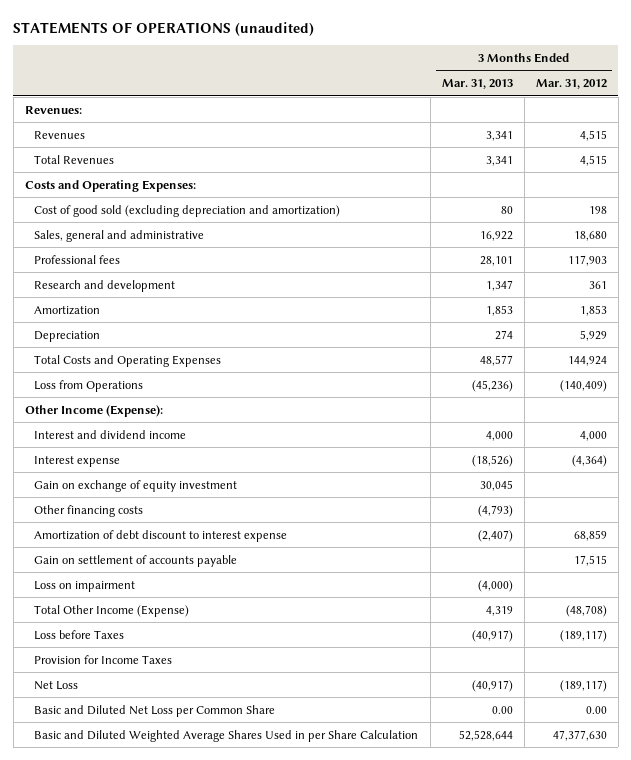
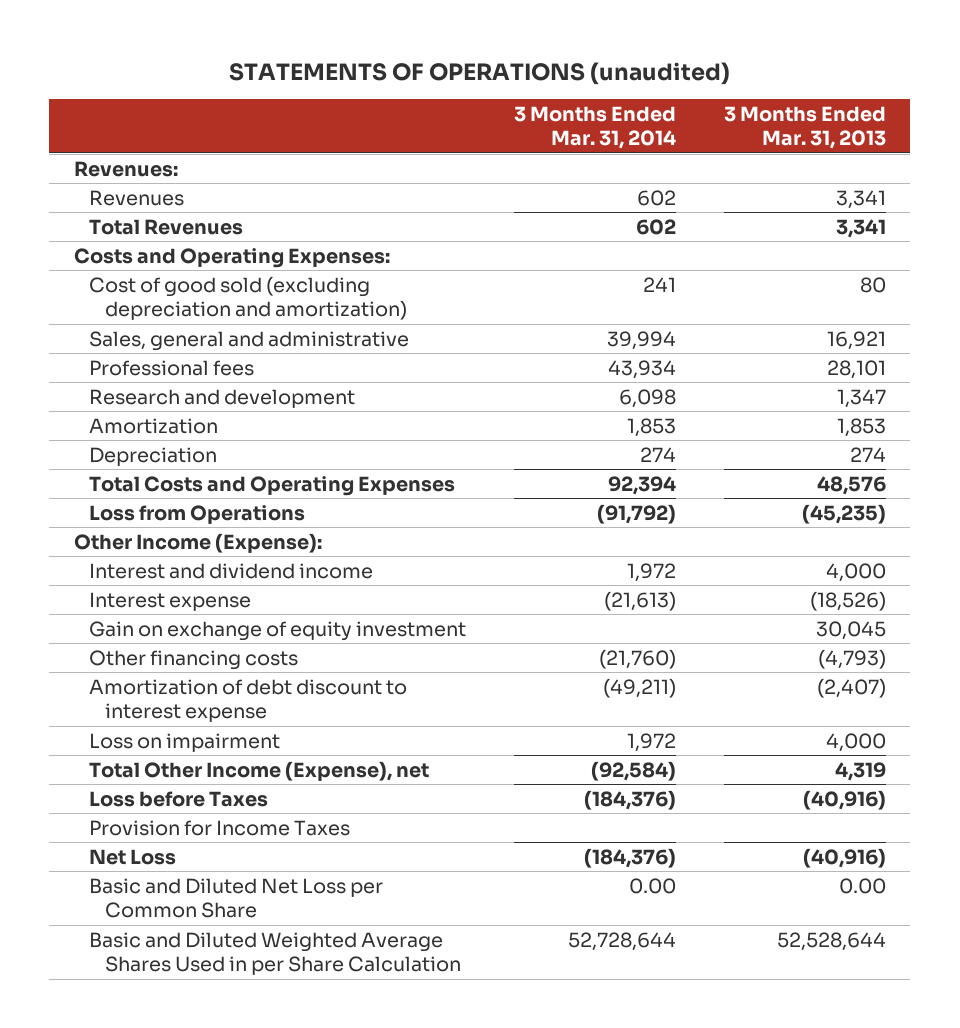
[535,79,607,90] Mar. 31, 2012 -> none
none -> [514,106,677,150] 3 Months Ended Mar. 31, 2014
[479,230,513,241] 16,922 -> [827,330,887,350] 16,921
[479,354,513,366] 48,577 -> [817,475,887,495] 48,576
[471,379,513,392] (45,236) -> [802,503,887,524] (45,235)
[34,554,238,567] Gain on settlement of accounts payable -> none
[477,579,513,592] (4,000) -> [826,732,887,752] 4,000
[34,604,190,617] Total Other Income (Expense) -> [89,760,430,781] Total Other Income (Expense), net
[471,629,513,642] (40,917) -> [803,789,887,810] (40,916)
[471,679,513,692] (40,917) -> [803,847,887,868] (40,916)

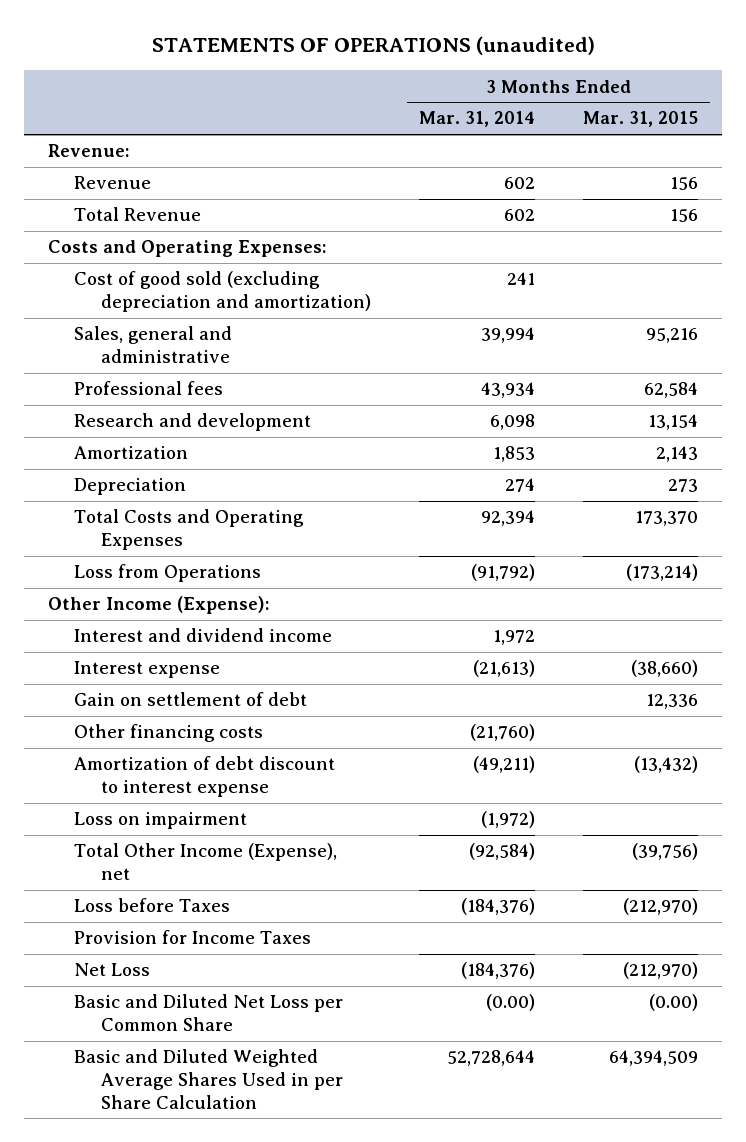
[724,106,887,150] 3 Months Ended Mar. 31, 2013 -> none
none -> [583,111,699,128] Mar. 31, 2015
[73,160,178,177] Revenues: -> [47,144,130,158] Revenue:
[89,189,185,206] Revenues -> [74,176,152,190] Revenue
[89,218,244,235] Total Revenues -> [74,207,202,222] Total Revenue
[89,620,467,641] Gain on exchange of equity investment -> none
none -> [74,692,308,707] Gain on settlement of debt
[627,732,677,752] 1,972 -> [481,811,536,829] (1,972)
[629,877,677,894] 0.00 -> [486,994,536,1012] (0.00)

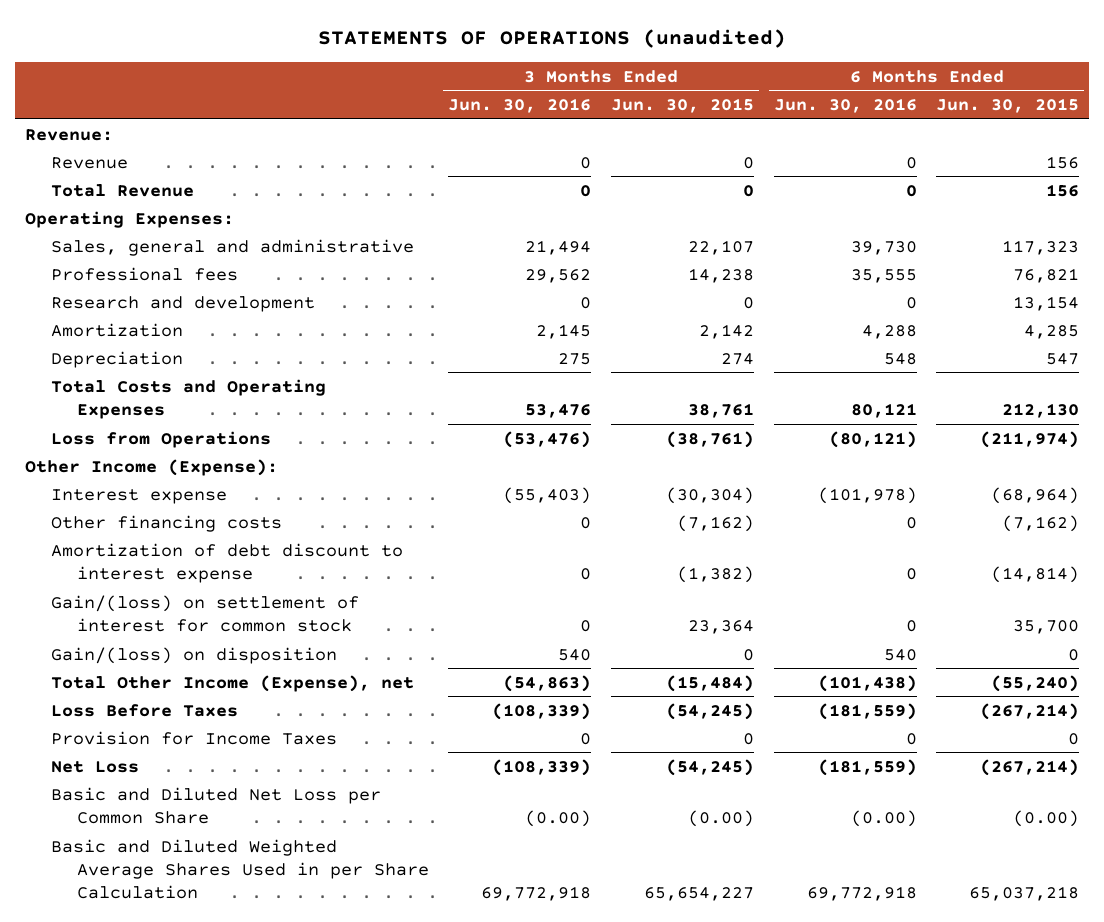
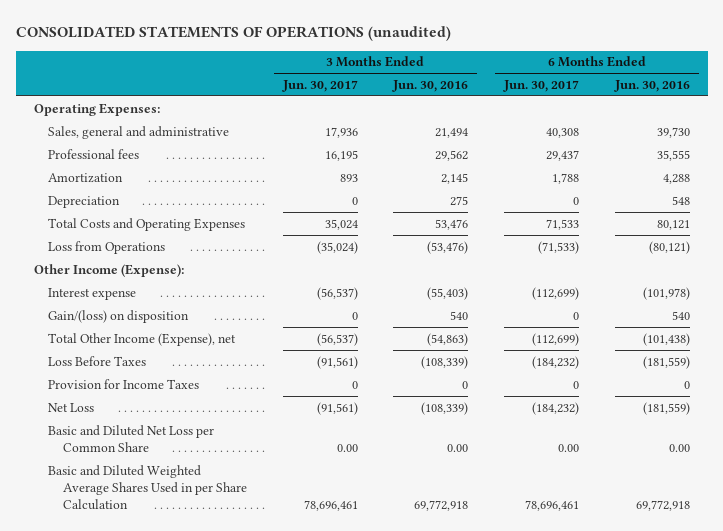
[318,28,787,48] STATEMENTS OF OPERATIONS (unaudited) -> [15,26,451,42] CONSOLIDATED STATEMENTS OF OPERATIONS (unaudited)
[611,98,755,114] Jun. 30, 2015 -> none
[936,98,1080,114] Jun. 30, 2015 -> none
none -> [281,80,358,93] Jun. 30, 2017
none -> [502,80,579,93] Jun. 30, 2017
[24,128,113,141] Revenue: -> none
[50,156,128,169] Revenue -> none
[50,183,194,197] Total Revenue -> none
[50,295,315,312] Research and development -> none
[50,514,282,532] Other financing costs -> none
[50,542,403,583] Amortization of debt discount to interest expense -> none
[50,594,359,632] Gain/(loss) on settlement of interest for common stock -> none
[525,809,592,827] (0.00) -> [447,443,469,452] 0.00
[850,809,917,827] (0.00) -> [668,443,690,452] 0.00

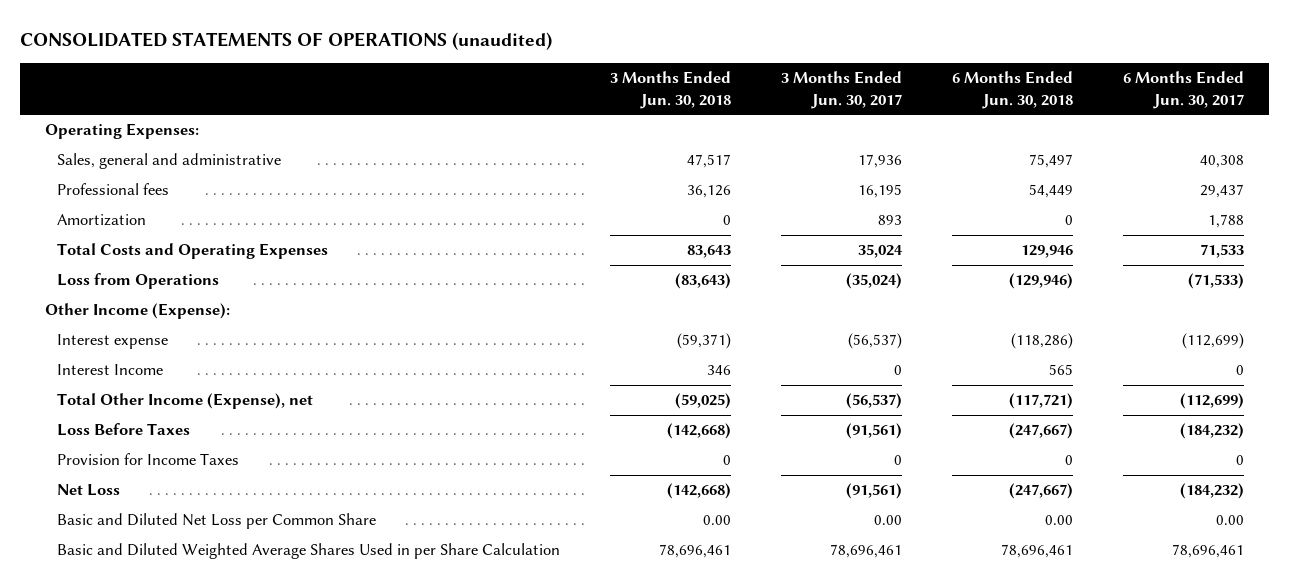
[392,80,469,93] Jun. 30, 2016 -> none
[613,80,690,93] Jun. 30, 2016 -> none
none -> [610,71,732,109] 3 Months Ended Jun. 30, 2018
none -> [951,71,1073,109] 6 Months Ended Jun. 30, 2018
[48,195,121,208] Depreciation -> none
[48,309,190,323] Gain/(loss) on disposition -> none
none -> [57,364,164,376] Interest Income

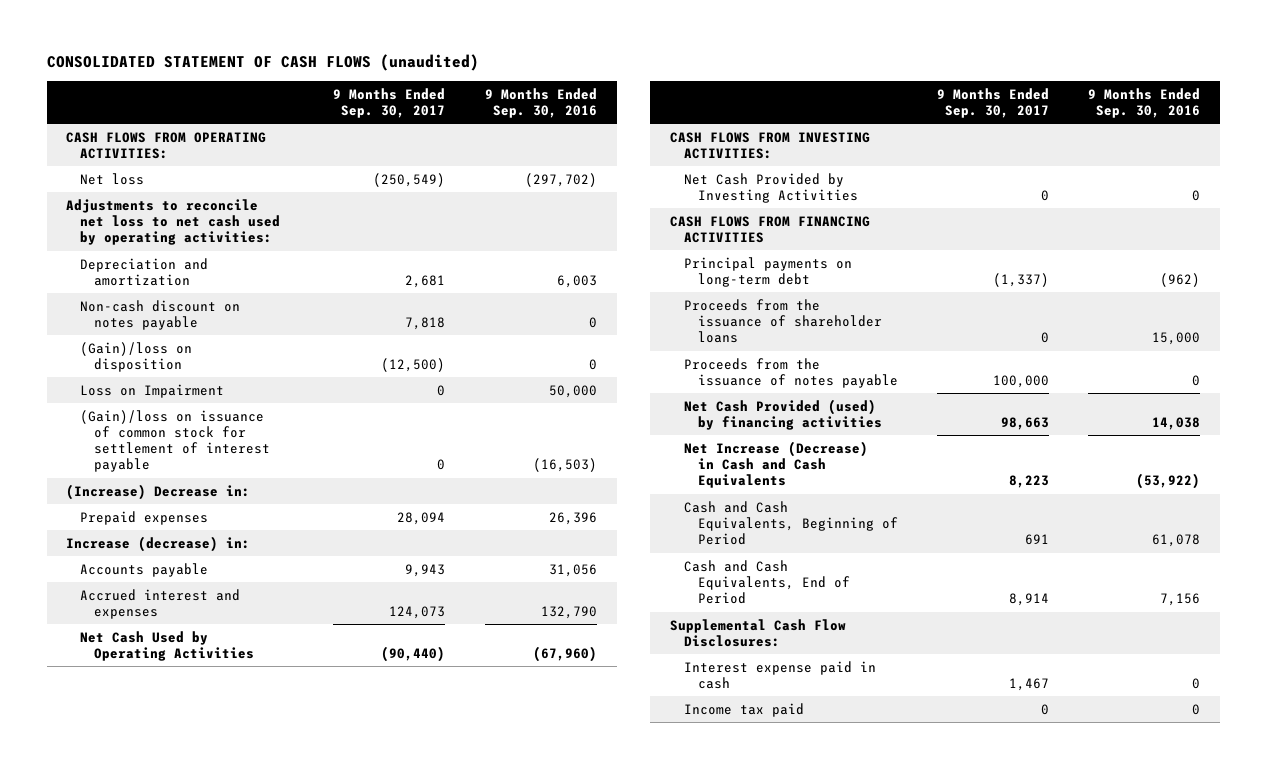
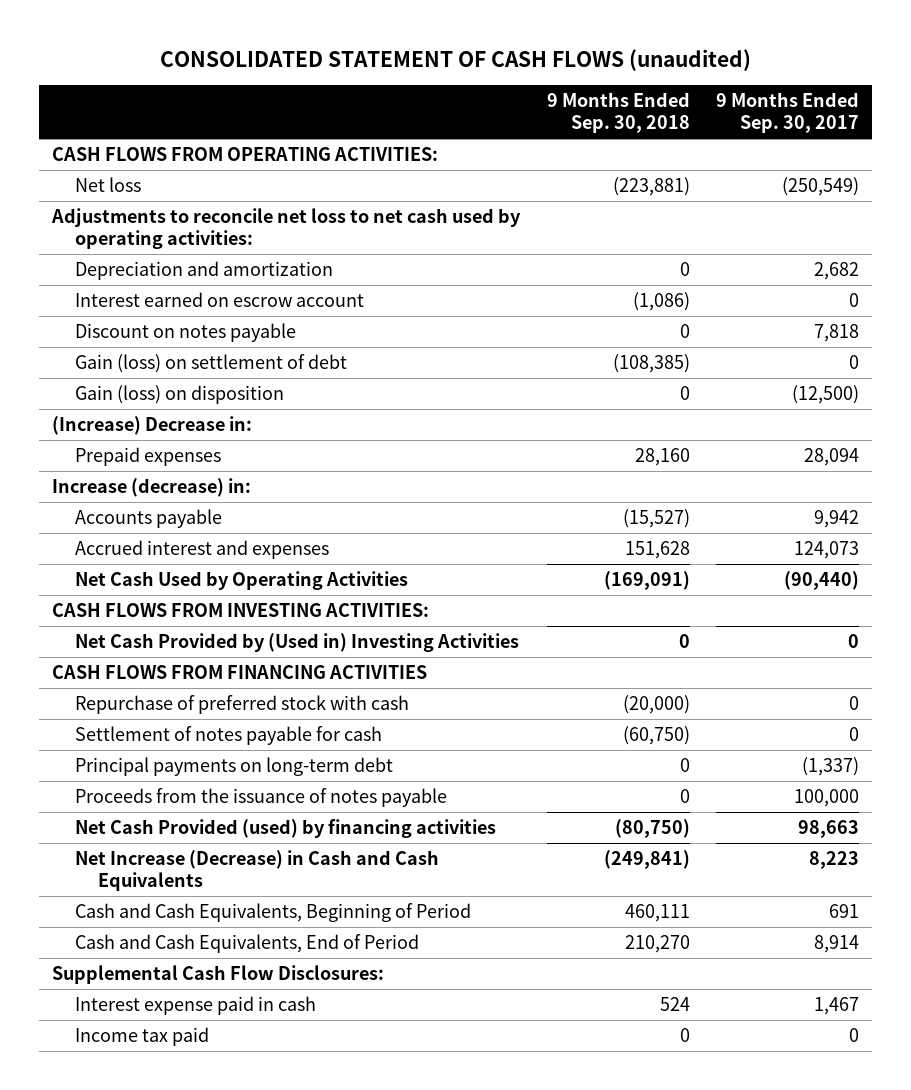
[484,87,597,118] 9 Months Ended Sep. 30, 2016 -> none
none -> [546,92,690,134] 9 Months Ended Sep. 30, 2018
[80,383,225,398] Loss on Impairment -> none
[80,409,271,473] (Gain)/loss on issuance of common stock for settlement of interest payable -> none
[405,274,446,288] 2,681 -> [814,262,860,281] 2,682
none -> [74,292,364,308] Interest earned on escrow account
[80,299,241,330] Non-cash discount on notes payable -> [74,323,296,343] Discount on notes payable
none -> [74,354,347,374] Gain (loss) on settlement of debt
[80,341,193,372] (Gain)/loss on disposition -> [74,385,284,405] Gain (loss) on disposition
[405,563,446,577] 9,943 -> [814,510,860,529] 9,942
[683,172,858,203] Net Cash Provided by Investing Activities -> [74,633,519,653] Net Cash Provided by (Used in) Investing Activities
none -> [74,695,409,715] Repurchase of preferred stock with cash
none -> [74,726,382,746] Settlement of notes payable for cash
[683,298,882,344] Proceeds from the issuance of shareholder loans -> none

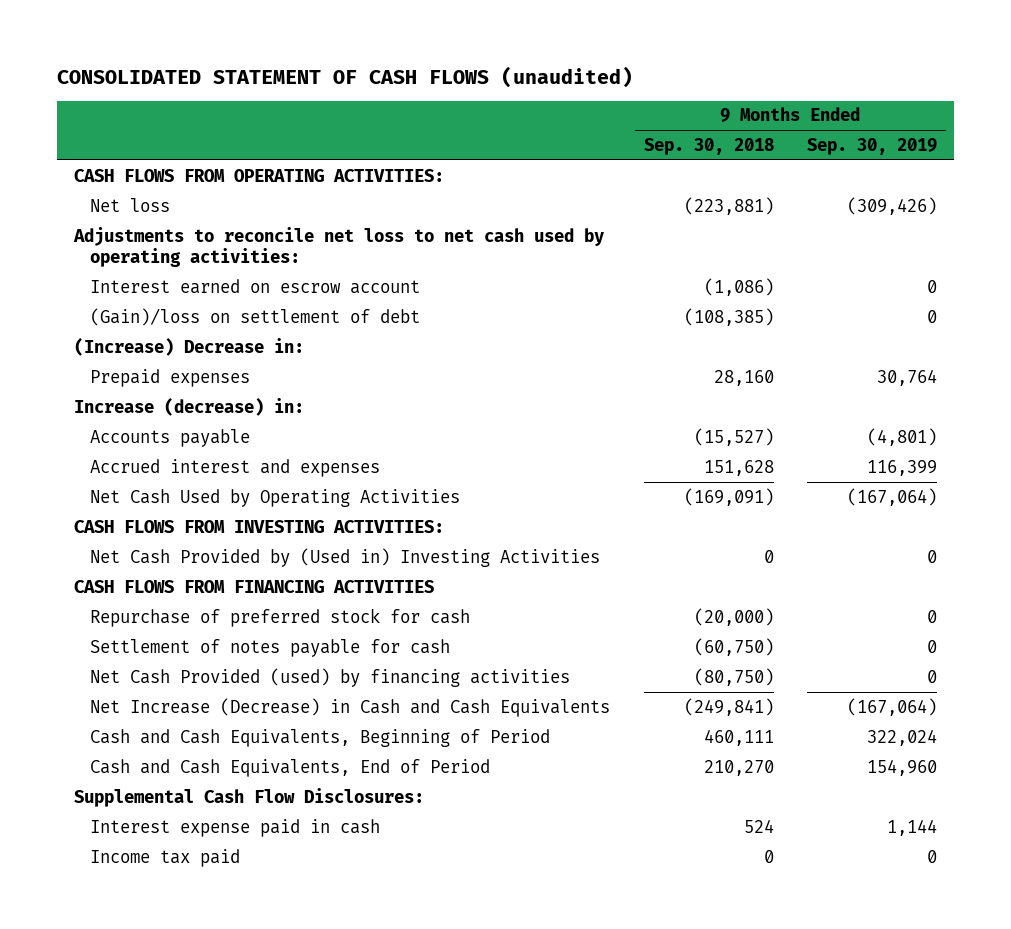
[716,92,860,134] 9 Months Ended Sep. 30, 2017 -> none
none -> [807,138,938,156] Sep. 30, 2019
[74,261,333,281] Depreciation and amortization -> none
[74,323,296,343] Discount on notes payable -> none
[74,385,284,405] Gain (loss) on disposition -> none
[74,354,347,374] Gain (loss) on settlement of debt -> [89,307,420,326] (Gain)/loss on settlement of debt
[74,695,409,715] Repurchase of preferred stock with cash -> [89,607,470,627] Repurchase of preferred stock for cash
[74,757,393,777] Principal payments on long-term debt -> none
[74,788,447,808] Proceeds from the issuance of notes payable -> none

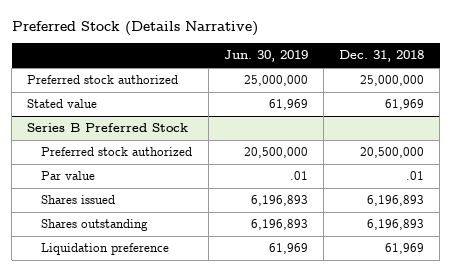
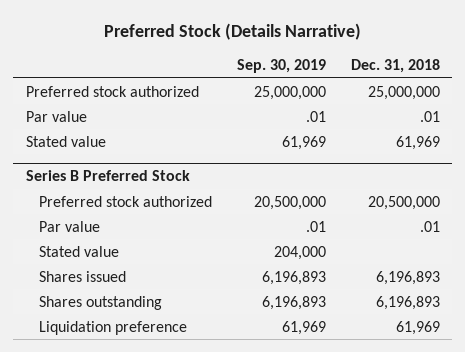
[223,50,308,63] Jun. 30, 2019 -> none
none -> [237,58,327,73] Sep. 30, 2019
none -> [25,110,87,122] Par value
none -> [39,245,120,257] Stated value

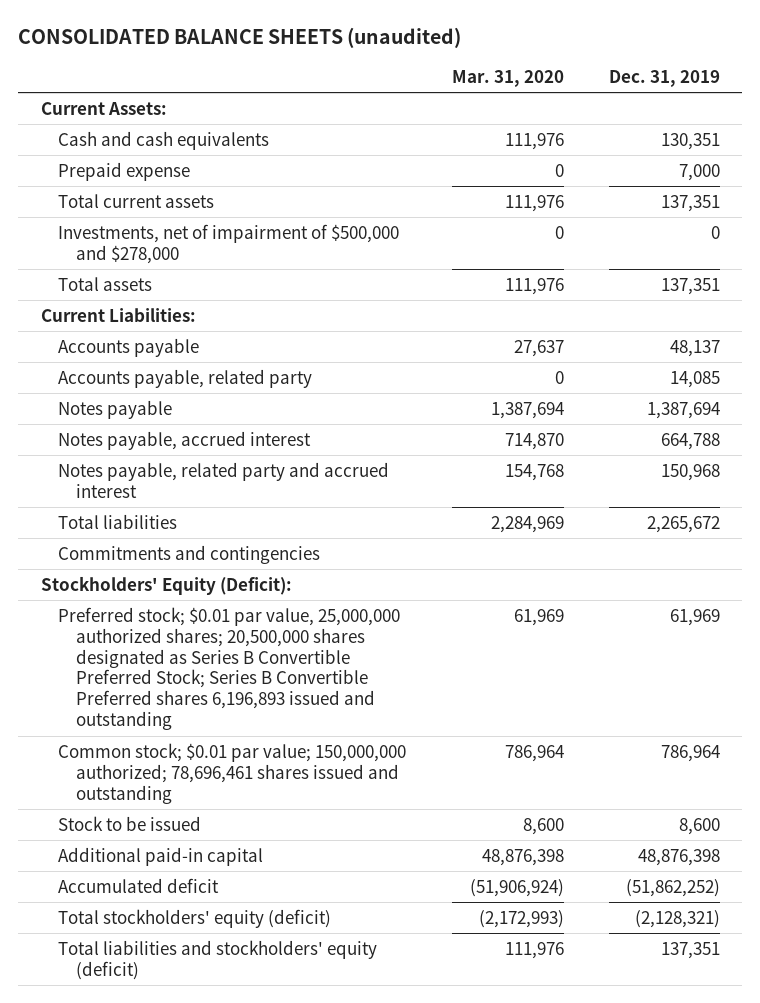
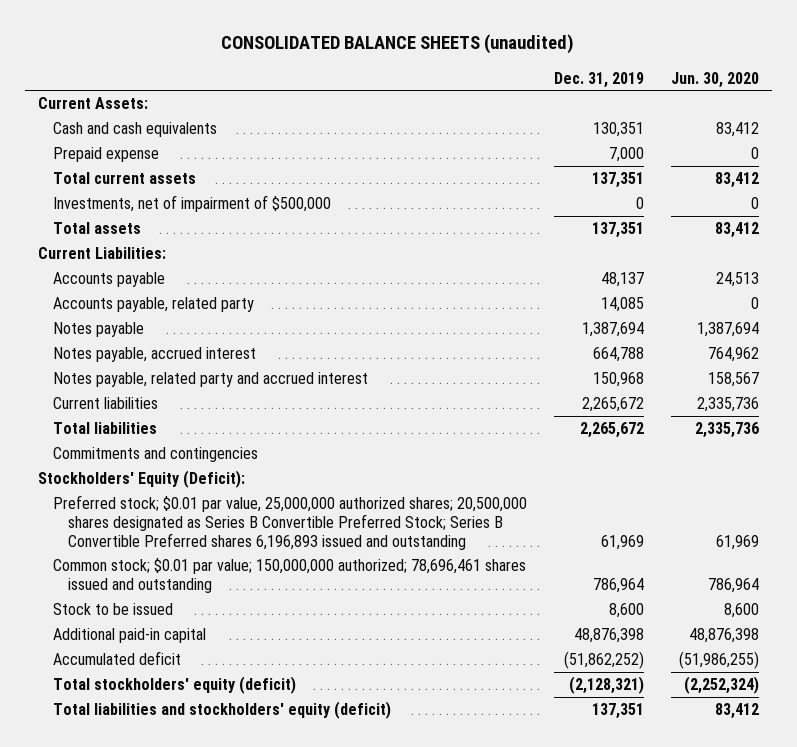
[451,69,564,87] Mar. 31, 2020 -> none
none -> [670,71,759,88] Jun. 30, 2020
[58,223,400,264] Investments, net of impairment of $500,000 and $278,000 -> [52,195,331,213] Investments, net of impairment of $500,000
none -> [52,397,158,410] Current liabilities

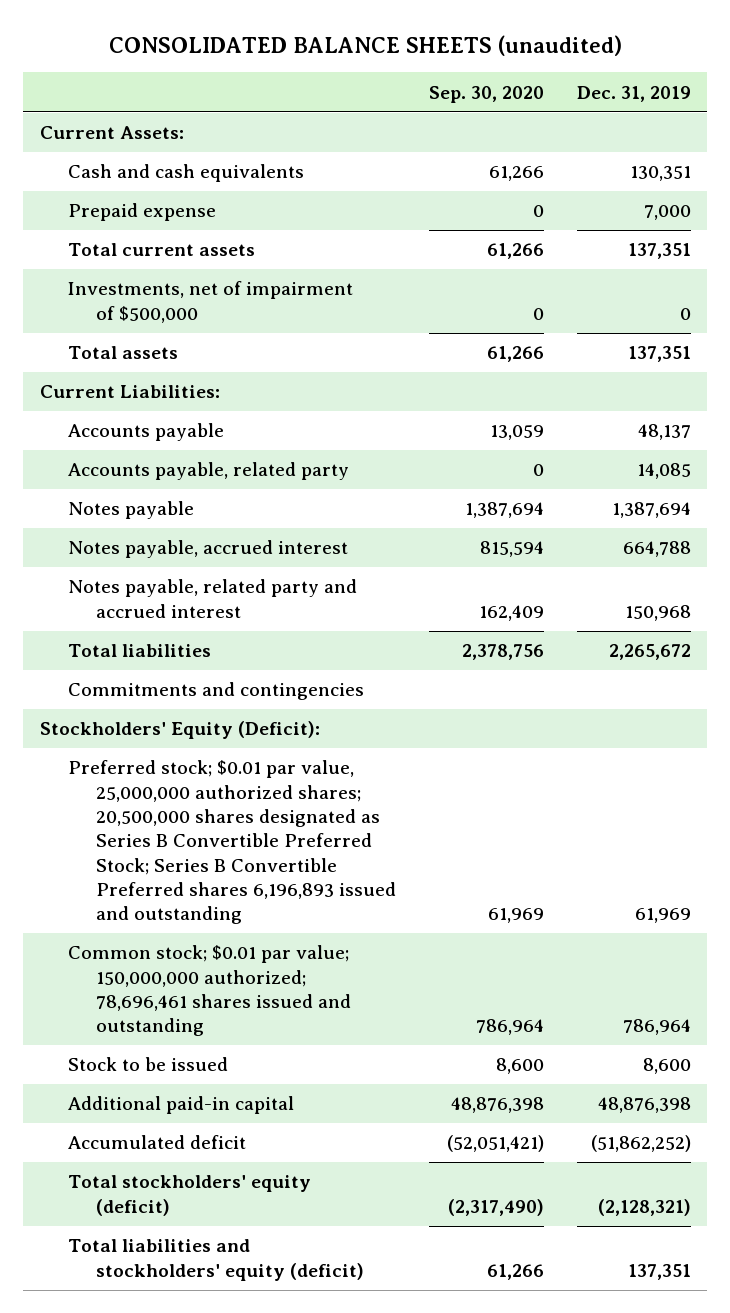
[670,71,759,88] Jun. 30, 2020 -> none
none -> [428,85,544,103] Sep. 30, 2020
[52,397,158,410] Current liabilities -> none

